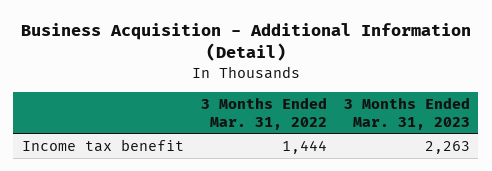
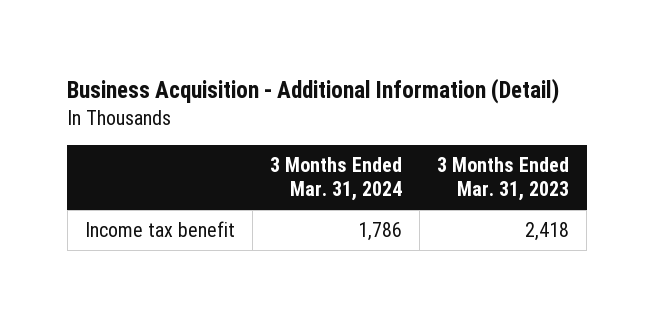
[200,96,327,130] 3 Months Ended Mar. 31, 2022 -> none
none -> [269,156,402,202] 3 Months Ended Mar. 31, 2024
[424,140,470,154] 2,263 -> [525,221,570,241] 2,418

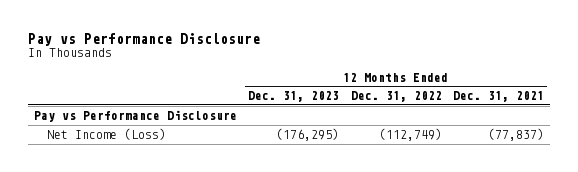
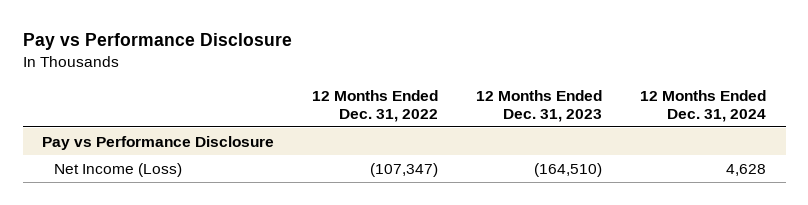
[453,91,545,103] Dec. 31, 2021 -> none
none -> [640,90,767,122] 12 Months Ended Dec. 31, 2024
[276,127,340,141] (176,295) -> [534,162,603,177] (164,510)
[378,127,442,141] (112,749) -> [369,162,438,177] (107,347)

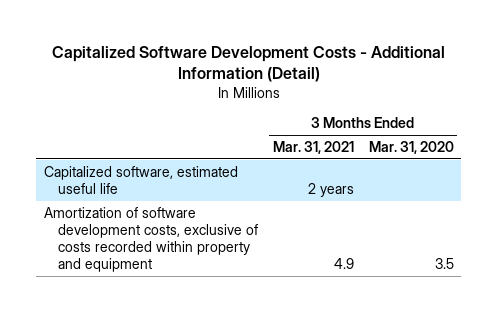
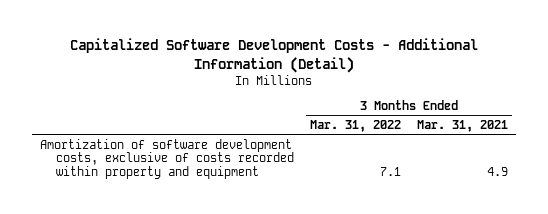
[368,141,454,155] Mar. 31, 2020 -> none
none -> [309,120,401,133] Mar. 31, 2022
[43,165,238,194] Capitalized software, estimated useful life -> none

